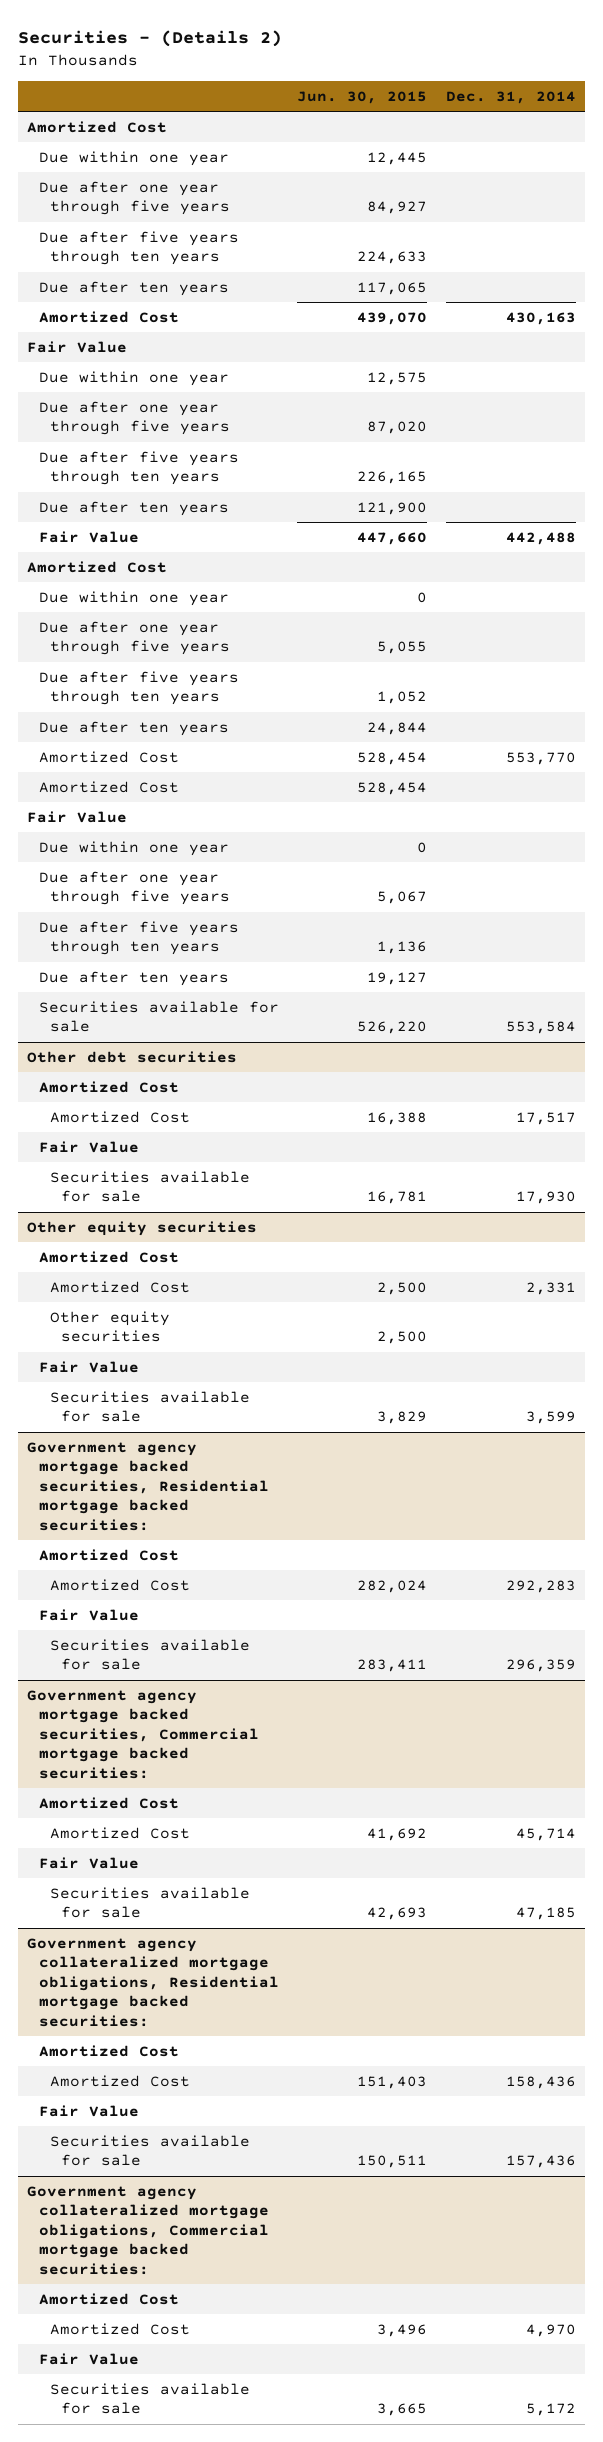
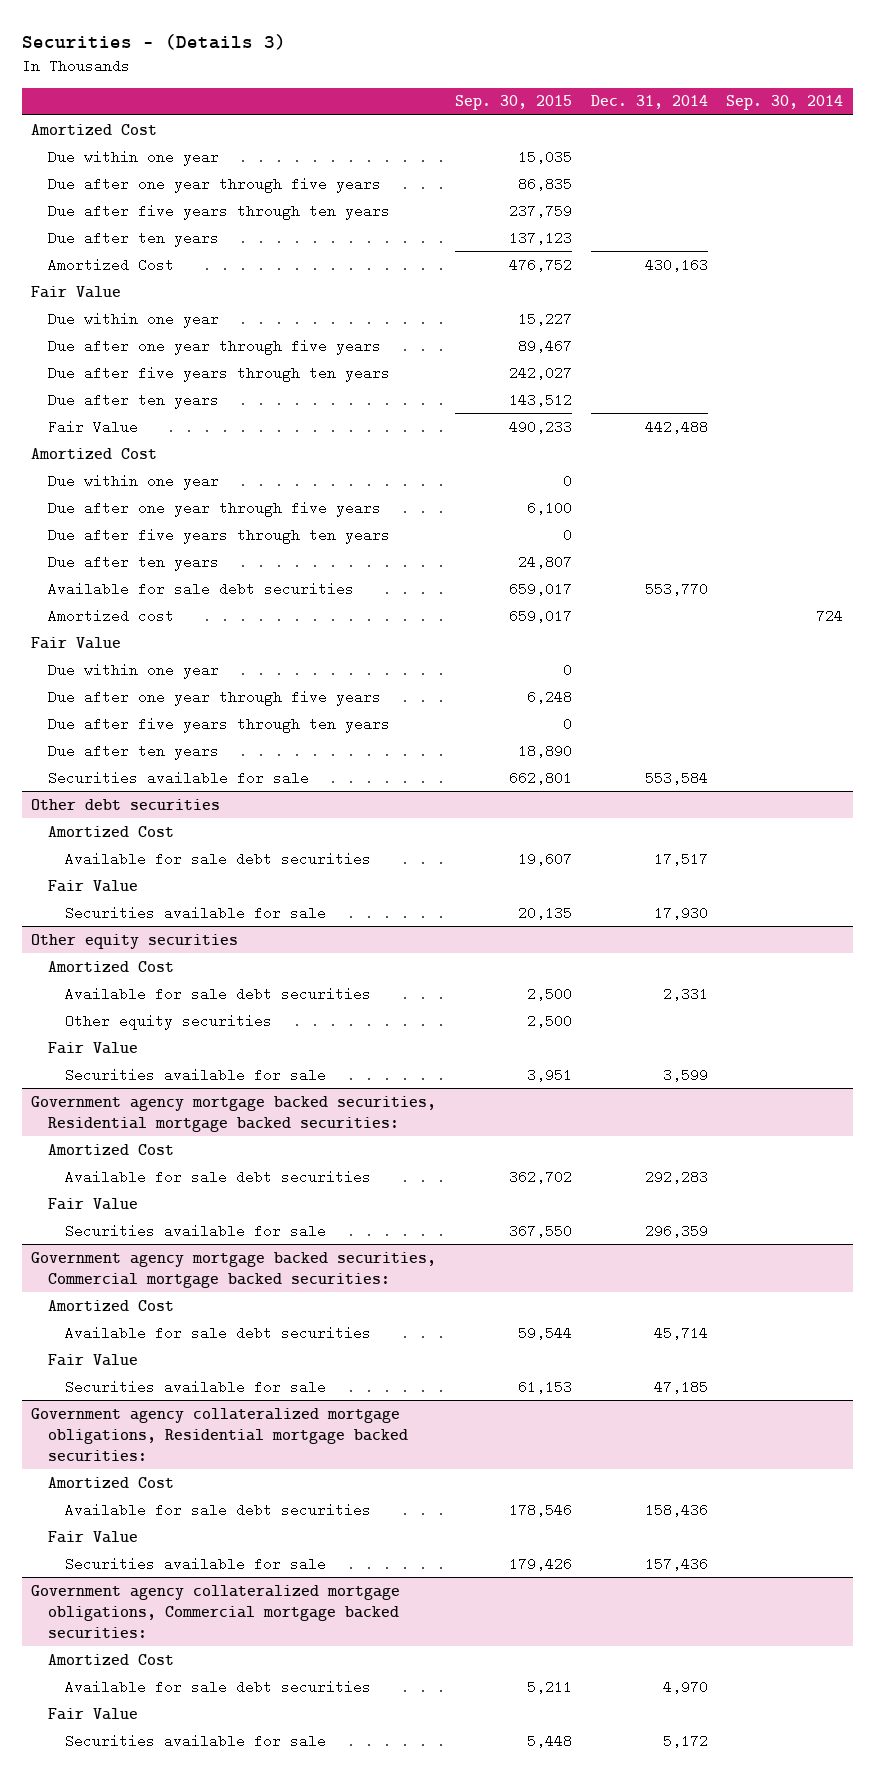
[18,30,283,48] Securities - (Details 2) -> [21,34,286,51] Securities - (Details 3)
[297,90,428,104] Jun. 30, 2015 -> none
none -> [454,95,572,111] Sep. 30, 2015
none -> [726,95,844,111] Sep. 30, 2014
[38,750,179,763] Amortized Cost -> [48,581,355,596] Available for sale debt securities
[38,780,179,793] Amortized Cost -> [48,608,175,623] Amortized cost
[49,1110,190,1123] Amortized Cost -> [64,851,371,866] Available for sale debt securities
[49,1280,190,1293] Amortized Cost -> [64,986,371,1001] Available for sale debt securities
[49,1578,190,1591] Amortized Cost -> [64,1169,371,1184] Available for sale debt securities
[49,1826,190,1839] Amortized Cost -> [64,1325,371,1340] Available for sale debt securities
[49,2074,190,2087] Amortized Cost -> [64,1502,371,1517] Available for sale debt securities
[49,2322,190,2335] Amortized Cost -> [64,1679,371,1694] Available for sale debt securities

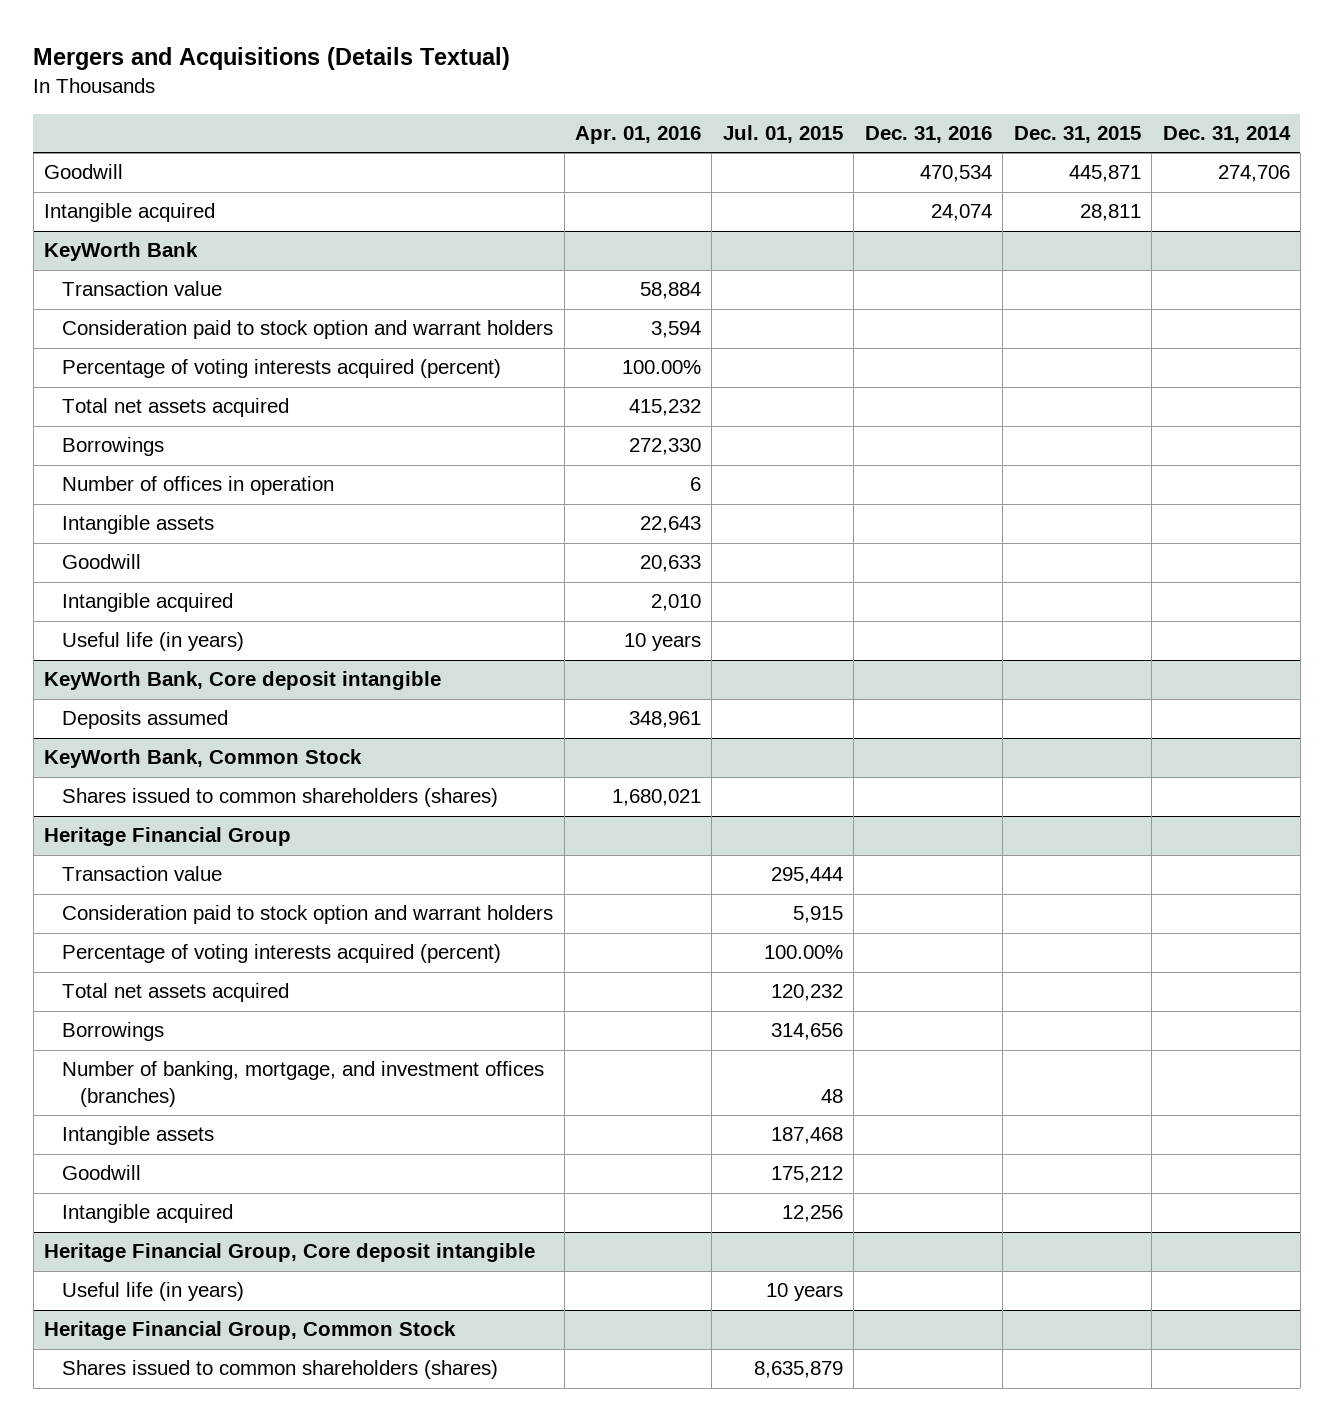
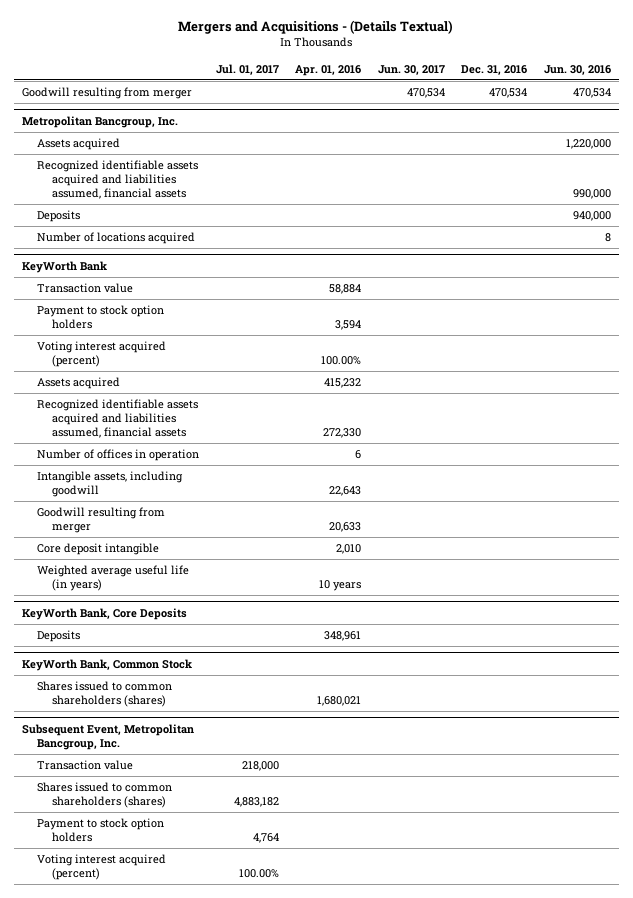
[33,47,511,71] Mergers and Acquisitions (Details Textual) -> [178,20,454,35] Mergers and Acquisitions - (Details Textual)
[722,125,843,144] Jul. 01, 2015 -> none
[1013,126,1141,144] Dec. 31, 2015 -> none
[1162,126,1291,144] Dec. 31, 2014 -> none
none -> [215,63,279,75] Jul. 01, 2017
none -> [377,64,445,75] Jun. 30, 2017
none -> [543,64,611,75] Jun. 30, 2016
[44,203,216,223] Intangible acquired -> none
[44,164,124,180] Goodwill -> [22,87,193,100] Goodwill resulting from merger
none -> [22,116,179,129] Metropolitan Bancgroup, Inc.
none -> [37,138,121,151] Assets acquired
none -> [37,160,199,199] Recognized identifiable assets acquired and liabilities assumed, financial assets
none -> [37,210,81,223] Deposits
none -> [37,232,196,245] Number of locations acquired
[62,320,554,340] Consideration paid to stock option and warrant holders -> [37,305,165,330] Payment to stock option holders
[62,359,502,379] Percentage of voting interests acquired (percent) -> [37,341,167,368] Voting interest acquired (percent)
[62,398,290,418] Total net assets acquired -> [37,377,121,390] Assets acquired
[62,437,165,457] Borrowings -> [37,399,199,438] Recognized identifiable assets acquired and liabilities assumed, financial assets
[62,515,215,535] Intangible assets -> [37,471,184,498] Intangible assets, including goodwill
[62,554,142,570] Goodwill -> [37,507,166,534] Goodwill resulting from merger
[62,593,234,613] Intangible acquired -> [37,543,160,556] Core deposit intangible
[62,632,245,652] Useful life (in years) -> [37,565,190,592] Weighted average useful life (in years)
[44,671,442,691] KeyWorth Bank, Core deposit intangible -> [22,608,188,621] KeyWorth Bank, Core Deposits
[62,710,229,730] Deposits assumed -> [37,630,81,643] Deposits
[44,827,292,847] Heritage Financial Group -> none
[62,866,223,882] Transaction value -> none
[62,905,554,925] Consideration paid to stock option and warrant holders -> none
[62,944,502,964] Percentage of voting interests acquired (percent) -> none
[62,983,290,1003] Total net assets acquired -> none
[62,1022,165,1042] Borrowings -> none
[62,1061,545,1107] Number of banking, mortgage, and investment offices (branches) -> none
[62,1126,215,1146] Intangible assets -> none
[62,1165,142,1181] Goodwill -> none
[62,1204,234,1224] Intangible acquired -> none
[44,1243,536,1263] Heritage Financial Group, Core deposit intangible -> none
[62,1282,245,1302] Useful life (in years) -> none
[44,1321,457,1341] Heritage Financial Group, Common Stock -> none
[62,1360,499,1380] Shares issued to common shareholders (shares) -> none
none -> [22,724,195,750] Subsequent Event, Metropolitan Bancgroup, Inc.
none -> [37,760,134,771] Transaction value
none -> [37,782,173,809] Shares issued to common shareholders (shares)
none -> [37,818,165,843] Payment to stock option holders
none -> [37,854,167,881] Voting interest acquired (percent)

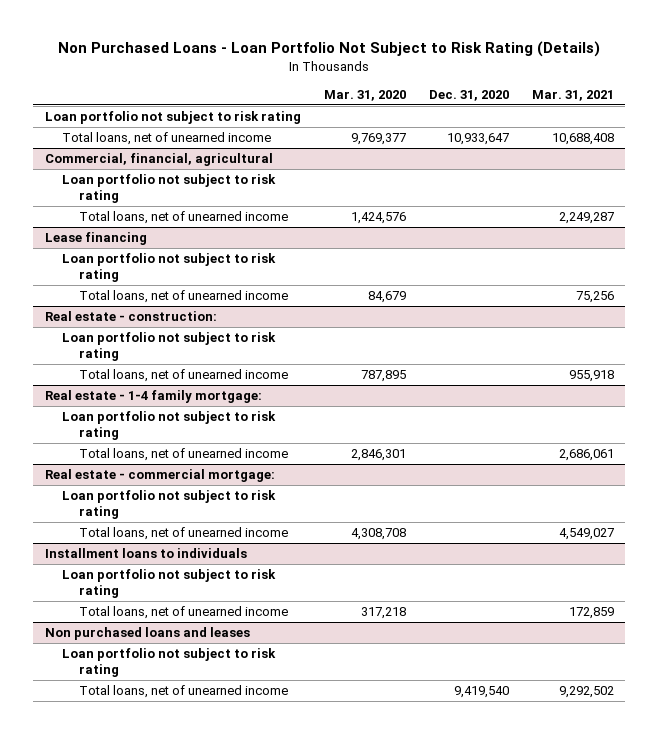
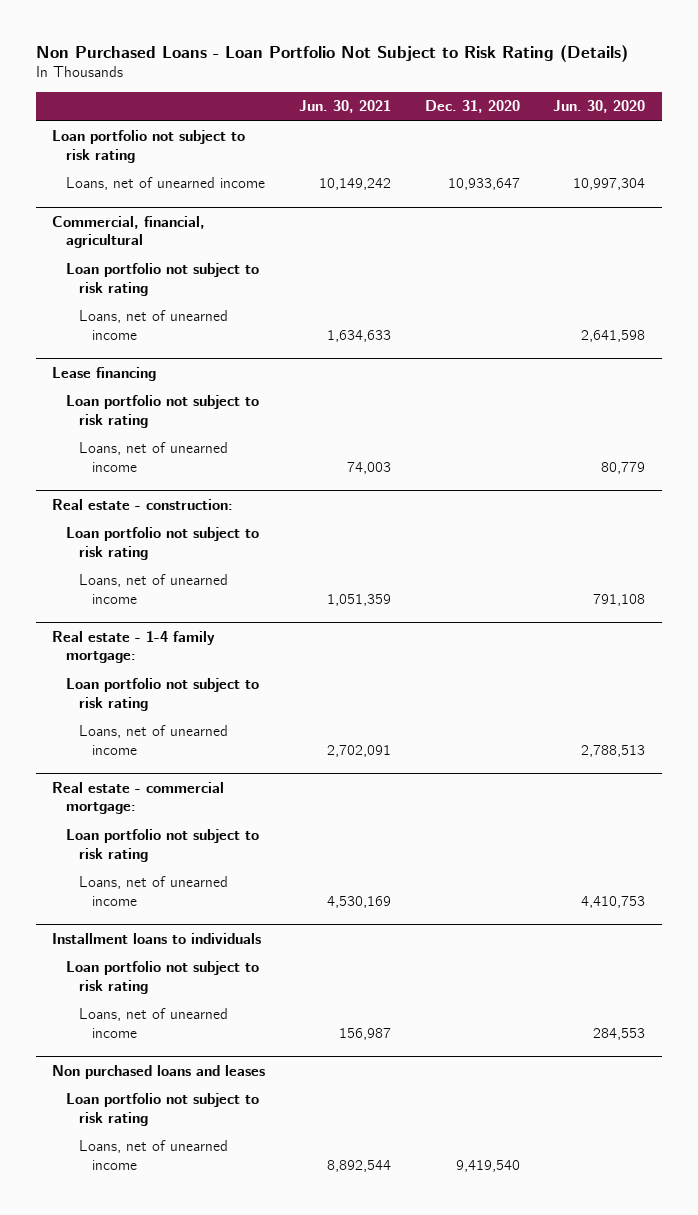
[323,90,406,102] Mar. 31, 2020 -> none
[531,90,614,102] Mar. 31, 2021 -> none
none -> [298,100,391,114] Jun. 30, 2021
none -> [553,100,646,114] Jun. 30, 2020
[61,132,271,146] Total loans, net of unearned income -> [65,177,265,191] Loans, net of unearned income
[78,211,288,225] Total loans, net of unearned income -> [78,310,228,340] Loans, net of unearned income
[78,290,288,304] Total loans, net of unearned income -> [78,442,228,472] Loans, net of unearned income
[78,369,288,383] Total loans, net of unearned income -> [78,574,228,604] Loans, net of unearned income
[78,448,288,462] Total loans, net of unearned income -> [78,725,228,755] Loans, net of unearned income
[78,527,288,541] Total loans, net of unearned income -> [78,876,228,906] Loans, net of unearned income
[78,606,288,620] Total loans, net of unearned income -> [78,1008,228,1038] Loans, net of unearned income
[78,685,288,699] Total loans, net of unearned income -> [78,1140,228,1170] Loans, net of unearned income

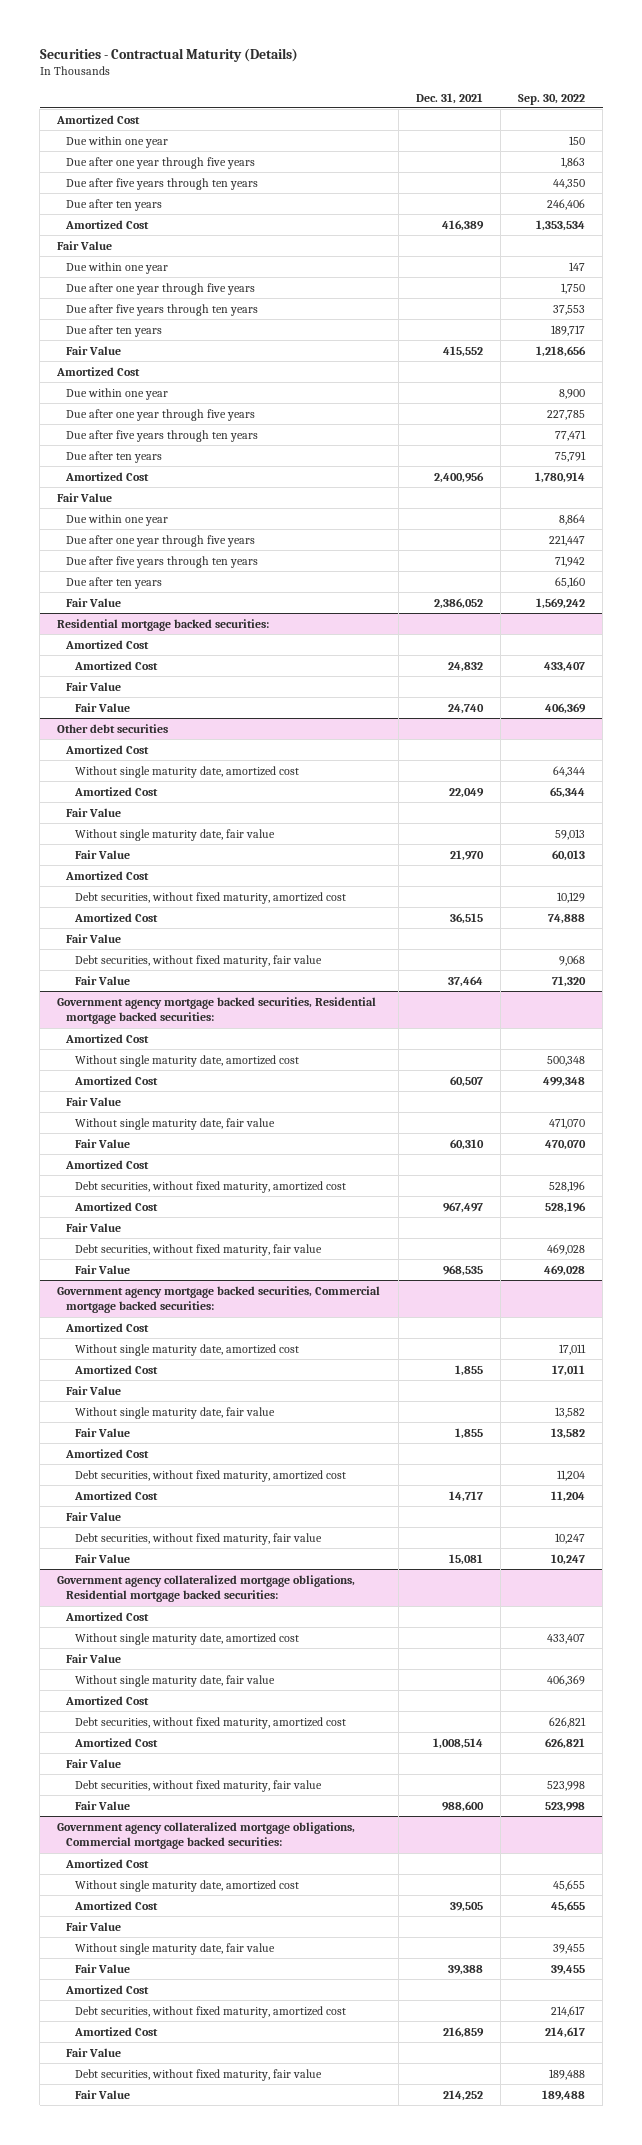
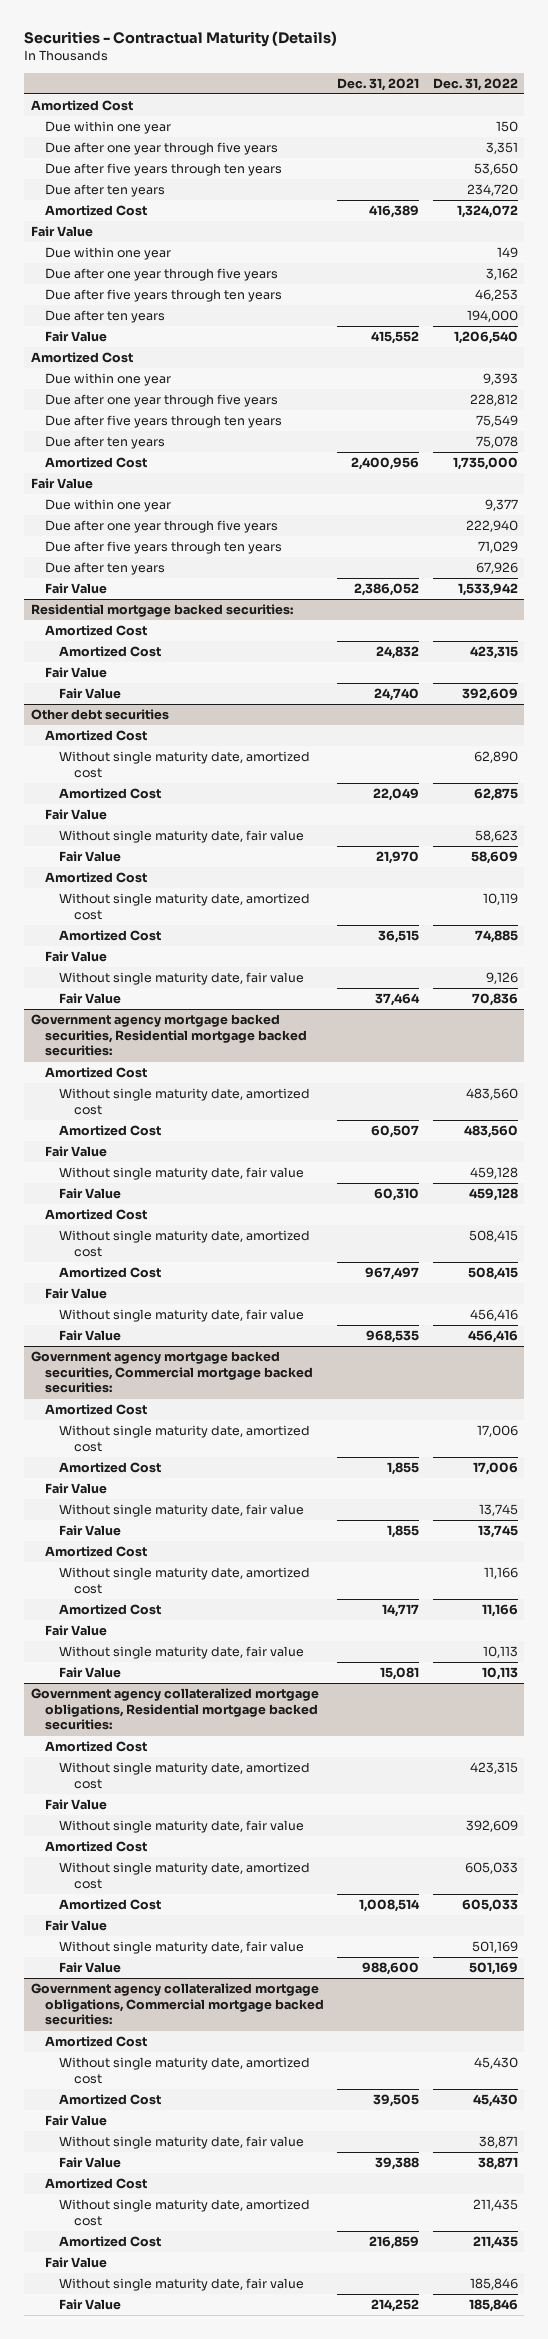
[518,93,586,105] Sep. 30, 2022 -> none
none -> [432,77,518,91] Dec. 31, 2022
[75,891,347,904] Debt securities, without fixed maturity, amortized cost -> [59,893,311,920] Without single maturity date, amortized cost
[75,954,323,967] Debt securities, without fixed maturity, fair value -> [59,972,305,986] Without single maturity date, fair value
[75,1180,347,1193] Debt securities, without fixed maturity, amortized cost -> [59,1230,311,1257] Without single maturity date, amortized cost
[75,1243,323,1256] Debt securities, without fixed maturity, fair value -> [59,1309,305,1323] Without single maturity date, fair value
[75,1469,347,1482] Debt securities, without fixed maturity, amortized cost -> [59,1567,311,1594] Without single maturity date, amortized cost
[75,1532,323,1545] Debt securities, without fixed maturity, fair value -> [59,1646,305,1660] Without single maturity date, fair value
[75,1716,347,1729] Debt securities, without fixed maturity, amortized cost -> [59,1862,311,1889] Without single maturity date, amortized cost
[75,1779,323,1792] Debt securities, without fixed maturity, fair value -> [59,1941,305,1955] Without single maturity date, fair value
[75,2005,347,2018] Debt securities, without fixed maturity, amortized cost -> [59,2199,311,2226] Without single maturity date, amortized cost
[75,2068,323,2081] Debt securities, without fixed maturity, fair value -> [59,2278,305,2292] Without single maturity date, fair value

